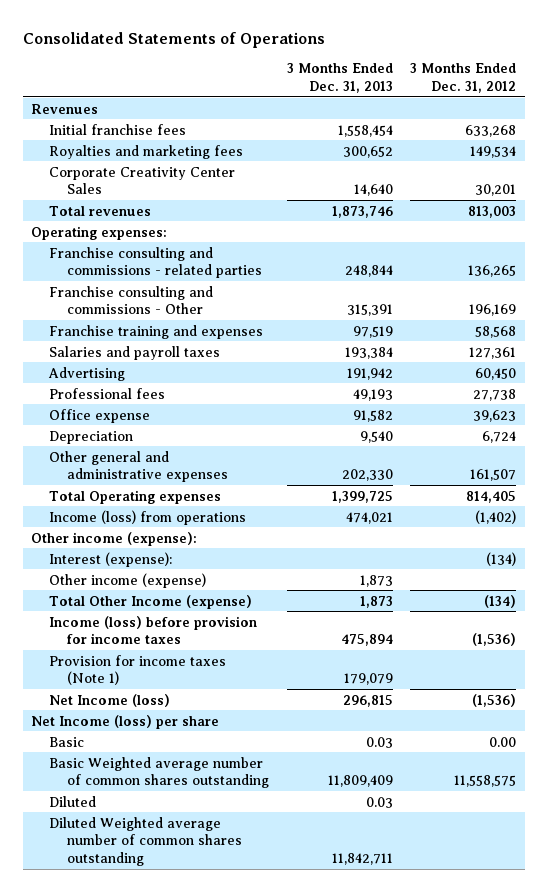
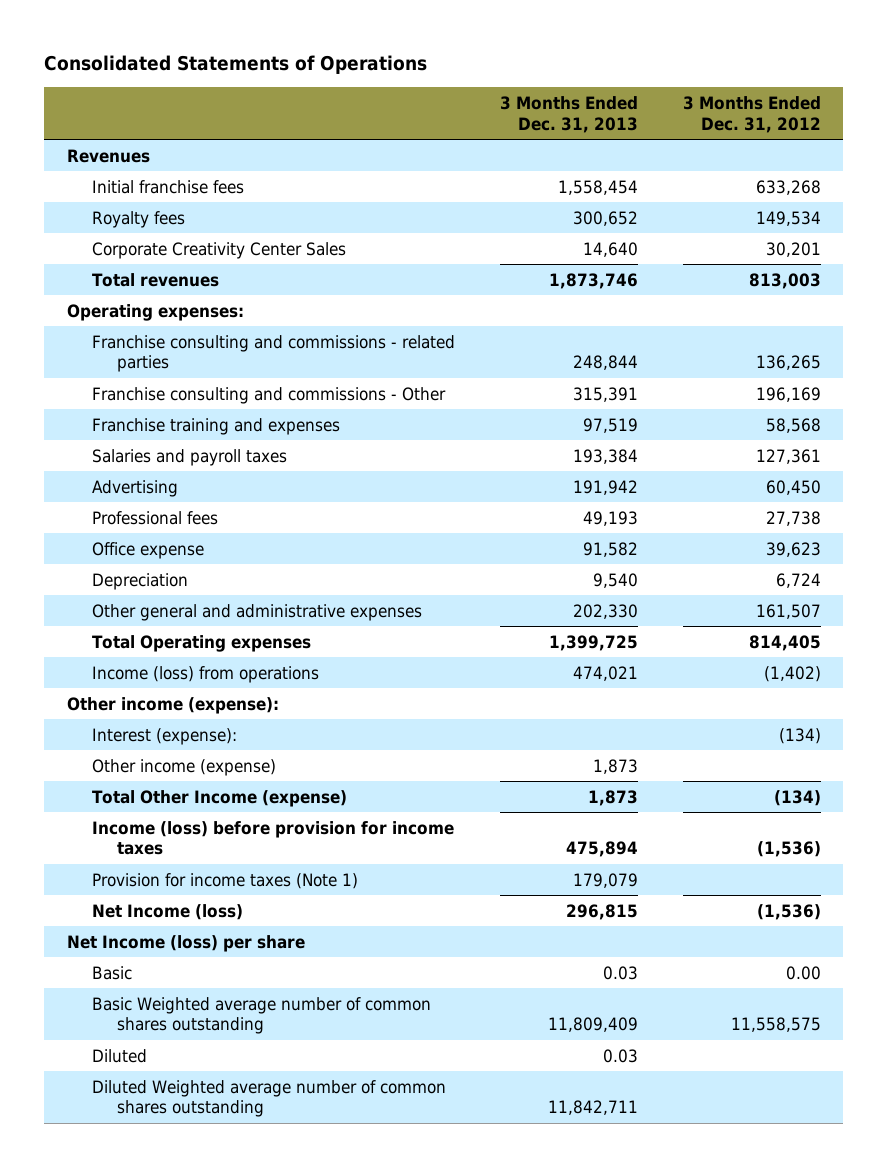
[49,144,244,159] Royalties and marketing fees -> [91,210,185,228] Royalty fees

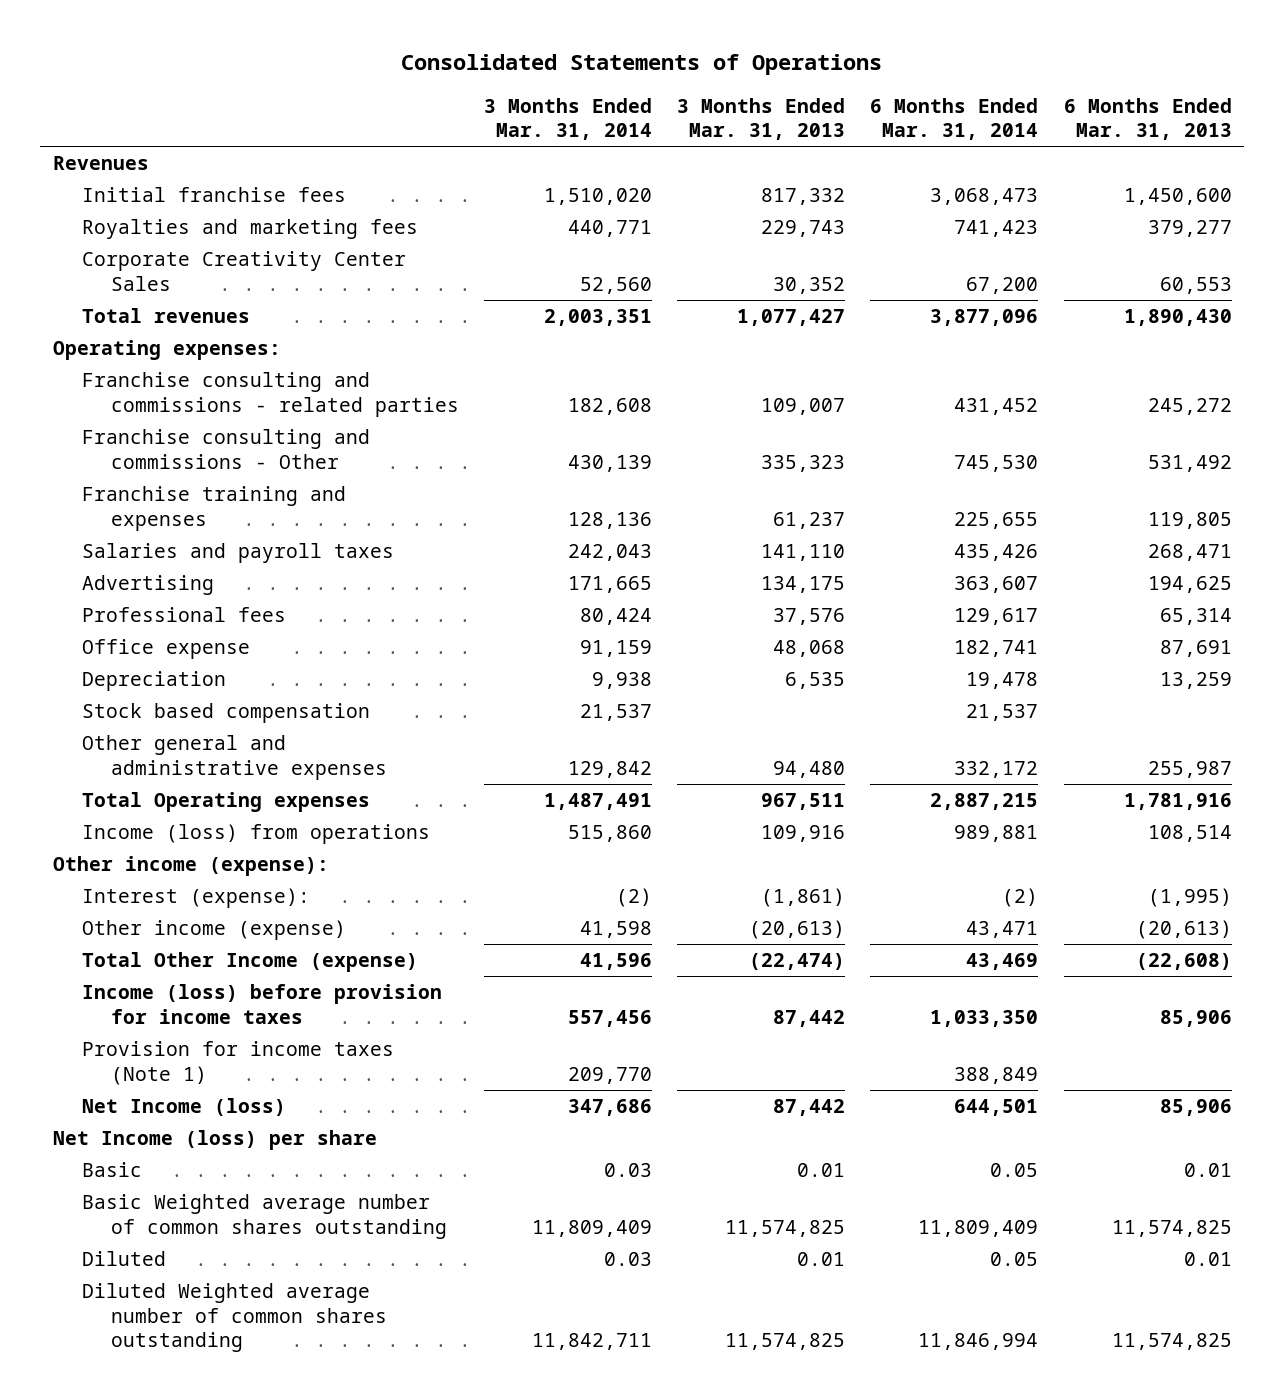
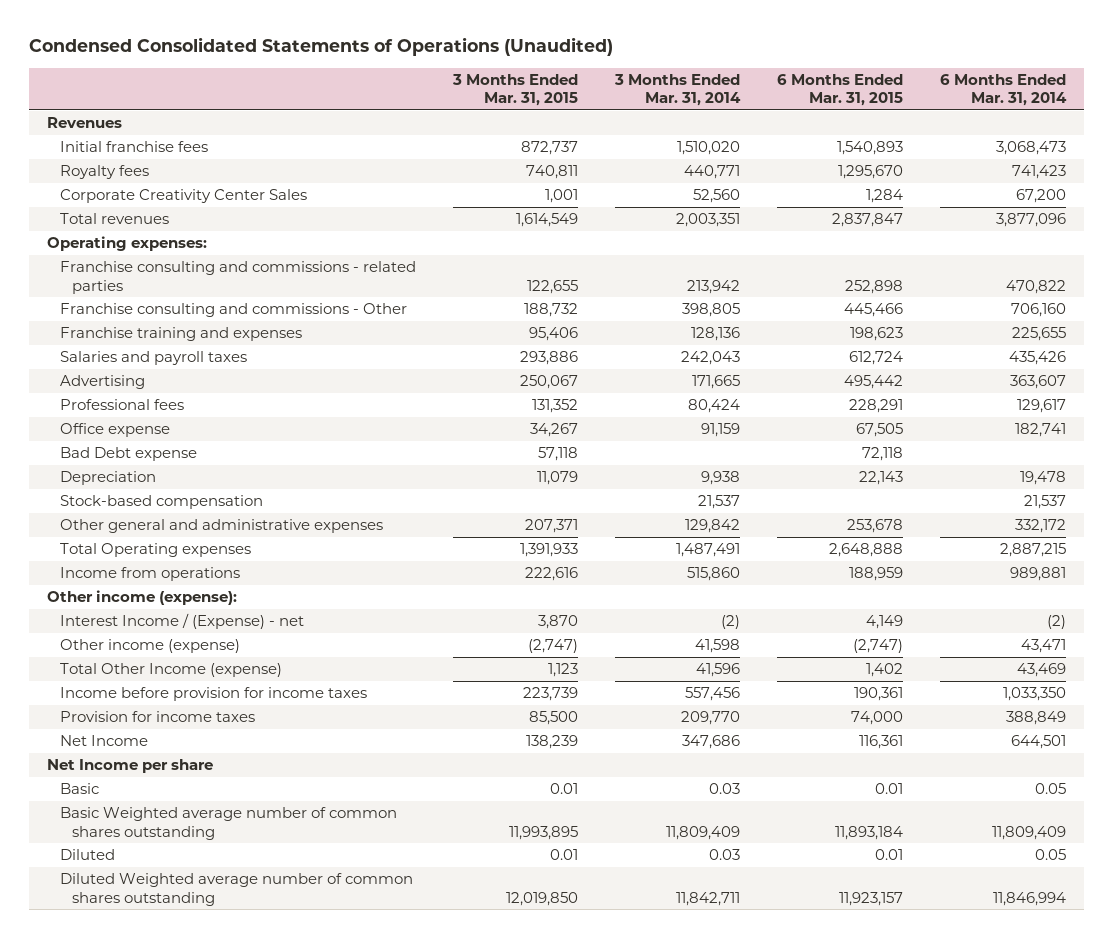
[401,54,883,76] Consolidated Statements of Operations -> [29,37,614,57] Condensed Consolidated Statements of Operations (Unaudited)
[677,97,846,141] 3 Months Ended Mar. 31, 2013 -> none
[1063,97,1232,141] 6 Months Ended Mar. 31, 2013 -> none
none -> [451,73,578,107] 3 Months Ended Mar. 31, 2015
none -> [776,73,903,107] 6 Months Ended Mar. 31, 2015
[81,219,418,240] Royalties and marketing fees -> [59,165,149,180] Royalty fees
[567,397,652,415] 182,608 -> [686,279,740,294] 213,942
[954,397,1039,415] 431,452 -> [1005,279,1066,294] 470,822
[567,454,652,472] 430,139 -> [681,303,740,318] 398,805
[954,454,1039,472] 745,530 -> [1010,303,1066,318] 706,160
none -> [59,447,197,462] Bad Debt expense
[81,703,370,724] Stock based compensation -> [59,495,263,510] Stock-based compensation
[81,824,430,845] Income (loss) from operations -> [59,567,240,582] Income from operations
[81,888,310,909] Interest (expense): -> [59,613,304,630] Interest Income / (Expense) - net
[81,984,442,1024] Income (loss) before provision for income taxes -> [59,687,367,702] Income before provision for income taxes
[81,1041,394,1085] Provision for income taxes (Note 1) -> [59,711,255,723] Provision for income taxes
[81,1098,286,1117] Net Income (loss) -> [59,735,148,747] Net Income
[52,1130,377,1151] Net Income (loss) per share -> [47,759,214,774] Net Income per share

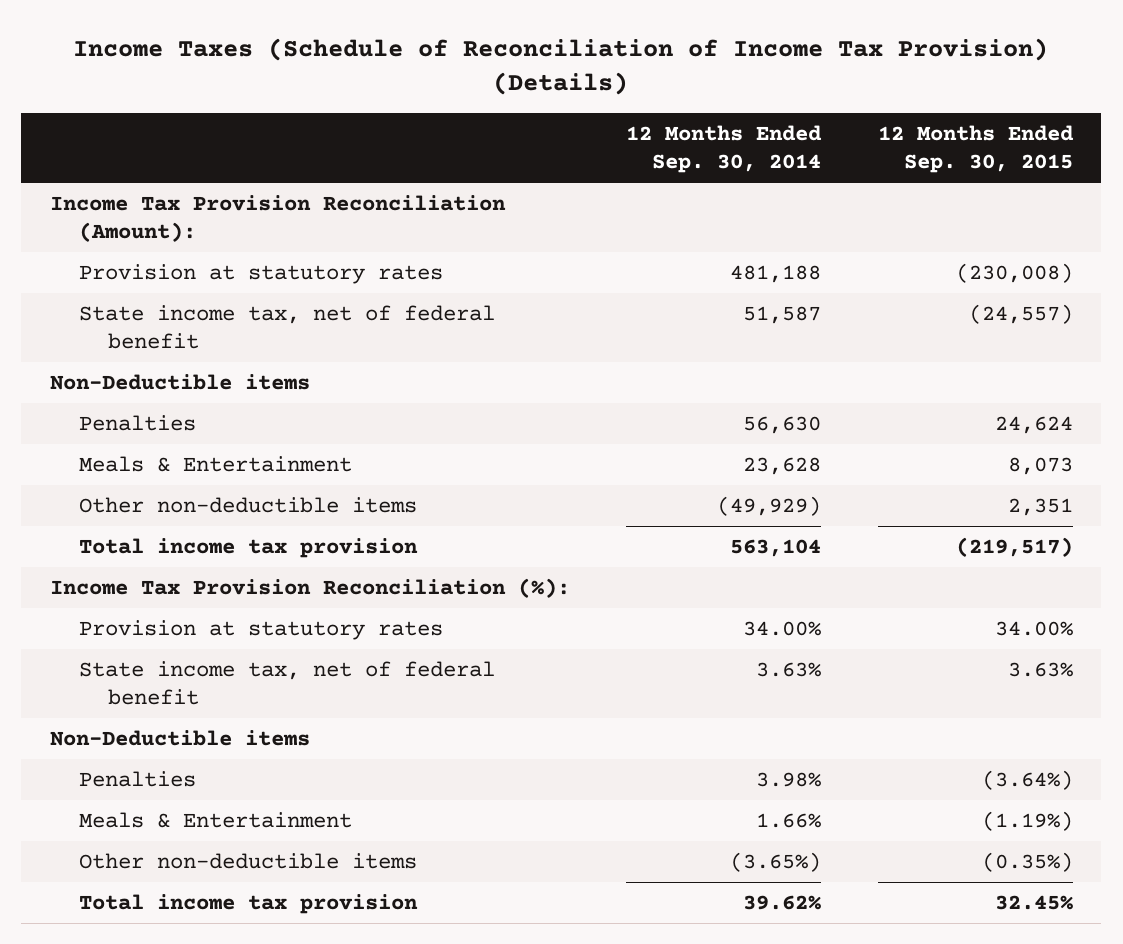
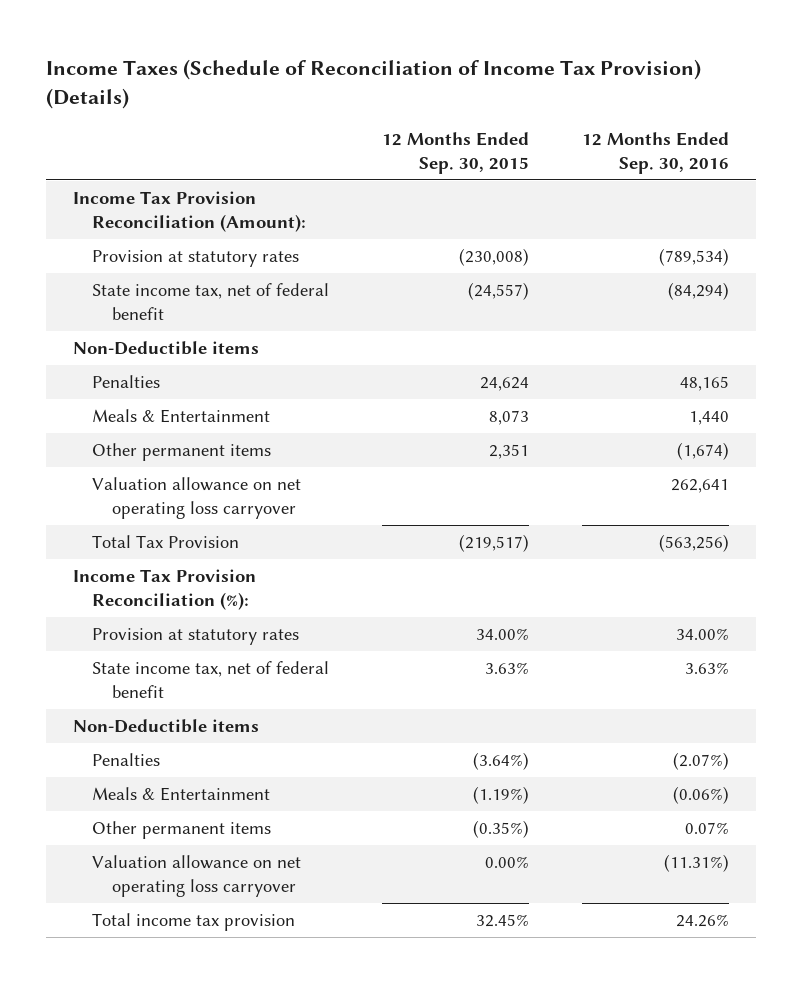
[626,124,823,173] 12 Months Ended Sep. 30, 2014 -> none
none -> [582,131,730,174] 12 Months Ended Sep. 30, 2016
[78,497,417,514] Other non-deductible items -> [92,442,272,461] Other permanent items
none -> [92,476,302,519] Valuation allowance on net operating loss carryover
[78,538,418,559] Total income tax provision -> [92,534,240,548] Total Tax Provision
[78,853,417,870] Other non-deductible items -> [92,820,272,839] Other permanent items
none -> [92,854,302,897] Valuation allowance on net operating loss carryover

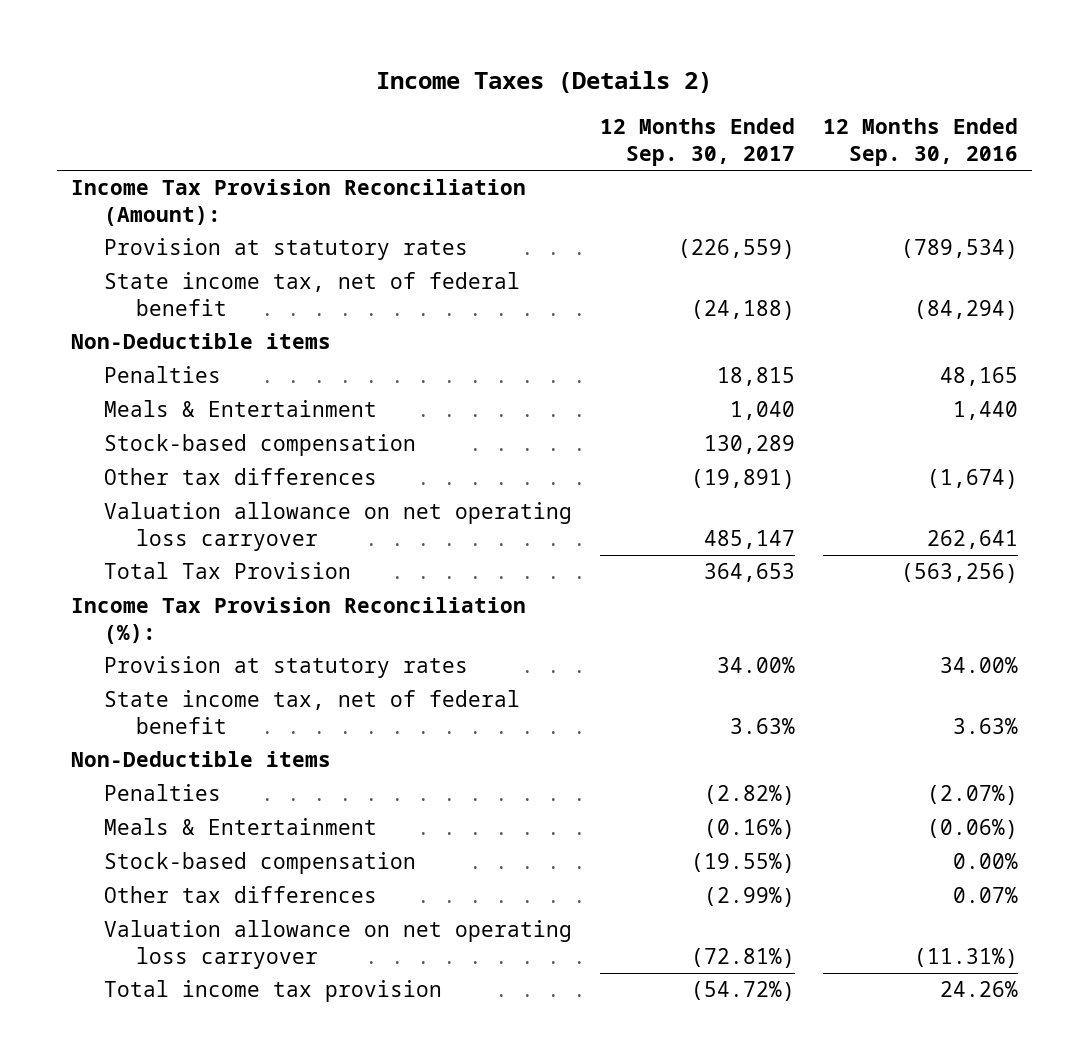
[46,58,702,109] Income Taxes (Schedule of Reconciliation of Income Tax Provision) (Details) -> [376,71,713,94] Income Taxes (Details 2)
[382,131,530,174] 12 Months Ended Sep. 30, 2015 -> none
none -> [599,118,795,166] 12 Months Ended Sep. 30, 2017
none -> [103,434,416,457] Stock-based compensation
[92,442,272,461] Other permanent items -> [103,468,377,486] Other tax differences
none -> [103,852,416,875] Stock-based compensation
[92,820,272,839] Other permanent items -> [103,886,377,904] Other tax differences

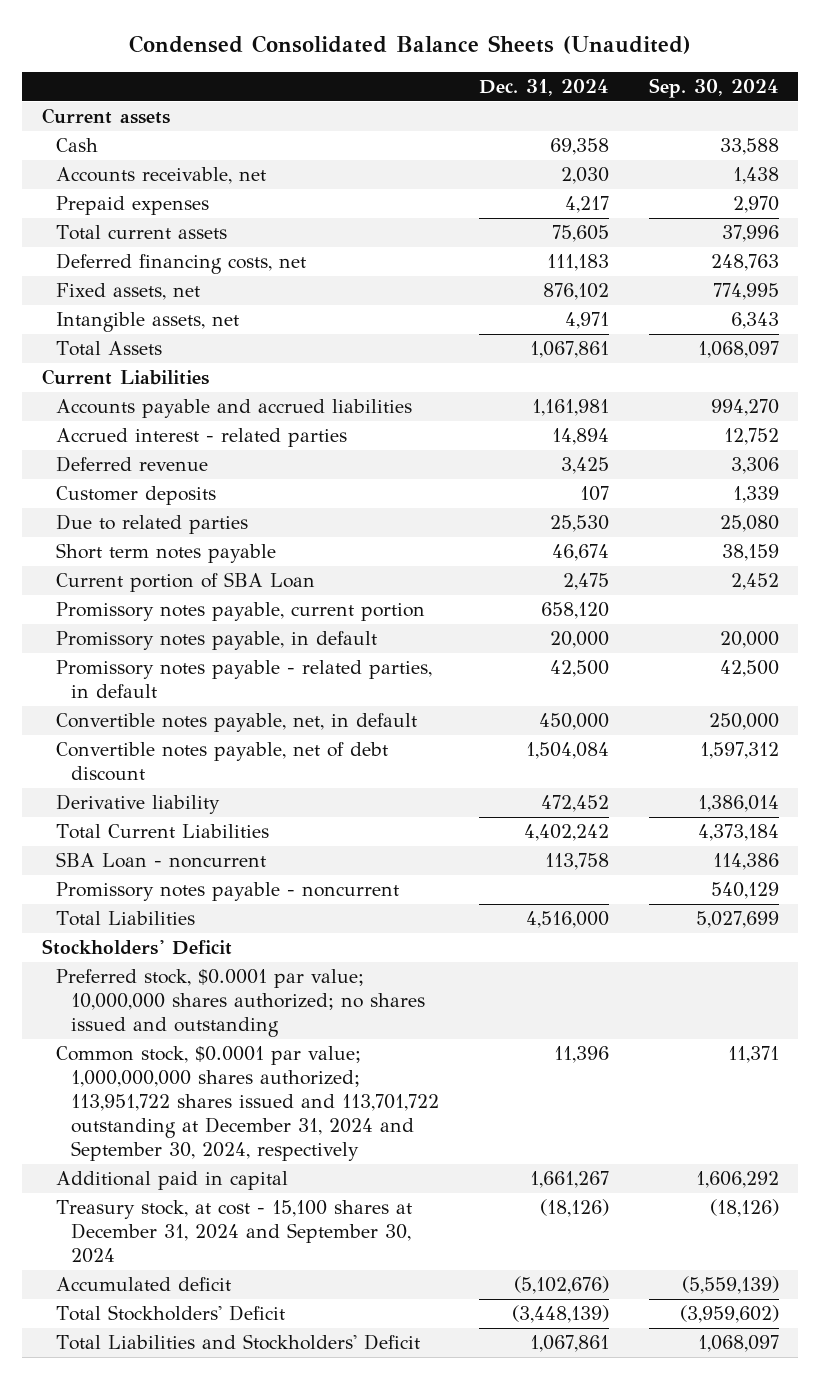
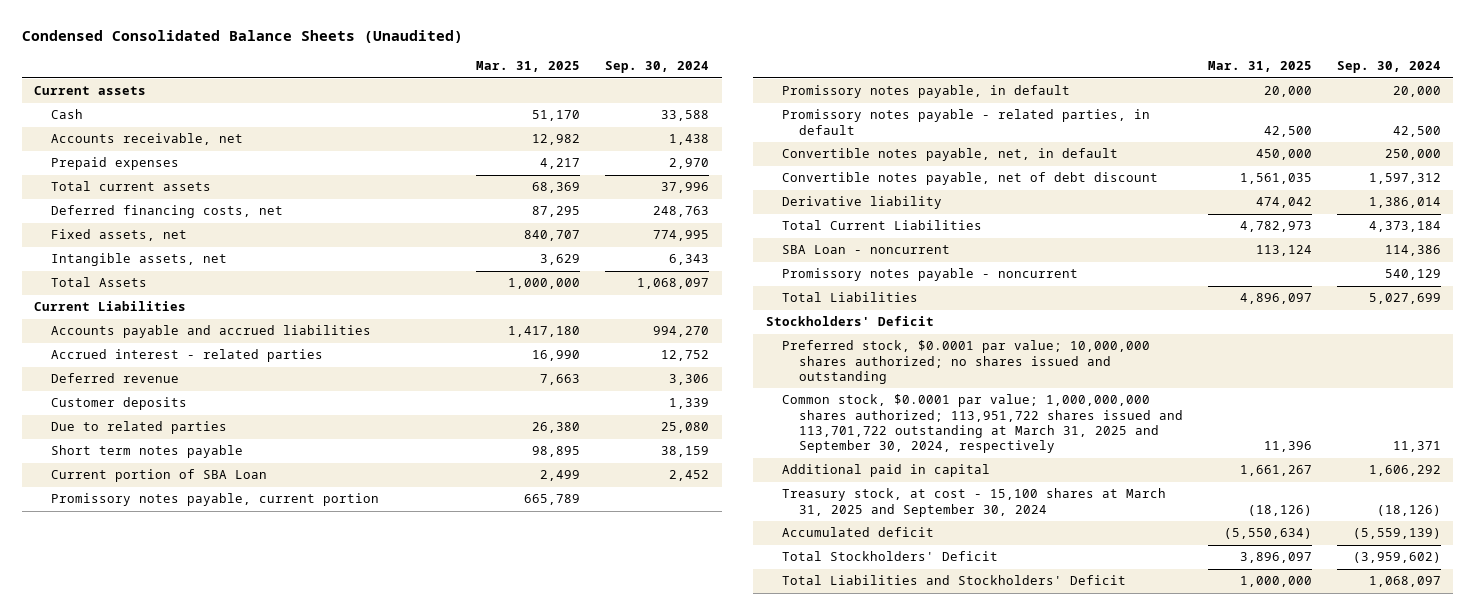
[478,78,609,96] Dec. 31, 2024 -> none
none -> [476,61,581,73] Mar. 31, 2025
[56,1046,440,1162] Common stock, $0.0001 par value; 1,000,000,000 shares authorized; 113,951,722 shares issued and 113,701,722 outstanding at December 31, 2024 and September 30, 2024, respectively -> [782,394,1183,454] Common stock, $0.0001 par value; 1,000,000,000 shares authorized; 113,951,722 shares issued and 113,701,722 outstanding at March 31, 2025 and September 30, 2024, respectively
[56,1200,413,1264] Treasury stock, at cost - 15,100 shares at December 31, 2024 and September 30, 2024 -> [782,488,1167,517] Treasury stock, at cost - 15,100 shares at March 31, 2025 and September 30, 2024

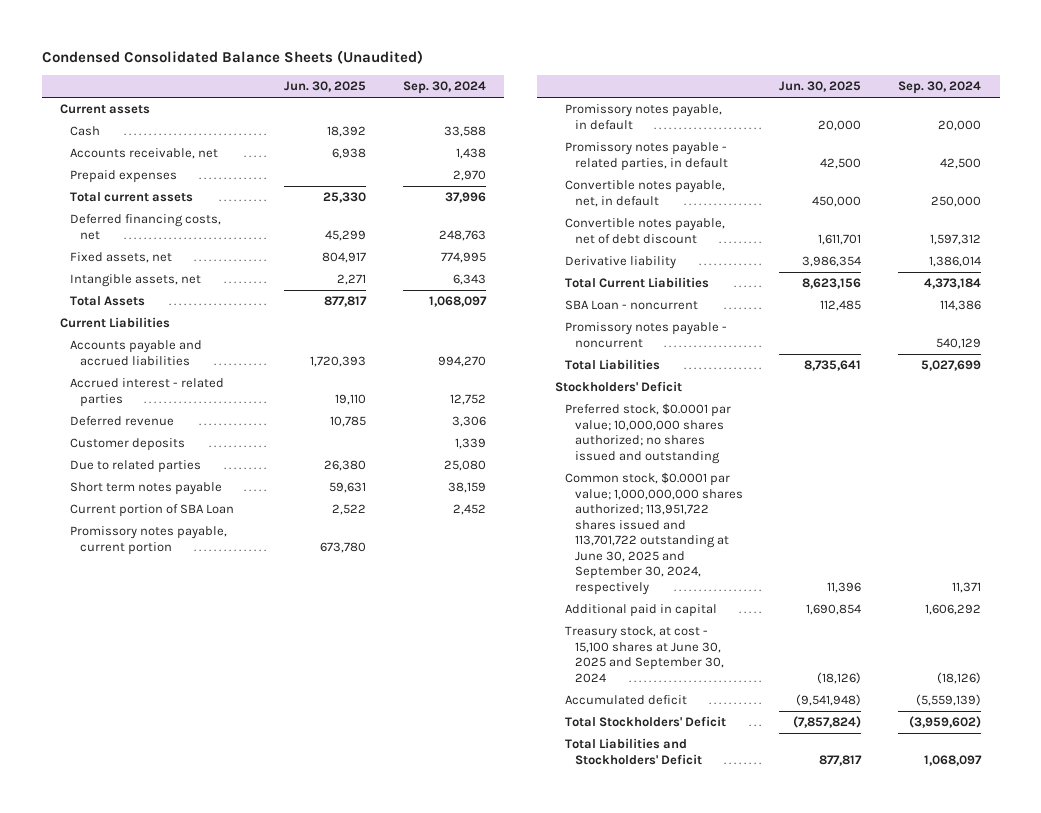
[476,61,581,73] Mar. 31, 2025 -> none
none -> [284,80,367,92] Jun. 30, 2025
[782,394,1183,454] Common stock, $0.0001 par value; 1,000,000,000 shares authorized; 113,951,722 shares issued and 113,701,722 outstanding at March 31, 2025 and September 30, 2024, respectively -> [564,472,743,595] Common stock, $0.0001 par value; 1,000,000,000 shares authorized; 113,951,722 shares issued and 113,701,722 outstanding at June 30, 2025 and September 30, 2024, respectively
[782,488,1167,517] Treasury stock, at cost - 15,100 shares at March 31, 2025 and September 30, 2024 -> [564,626,724,683] Treasury stock, at cost - 15,100 shares at June 30, 2025 and September 30, 2024

